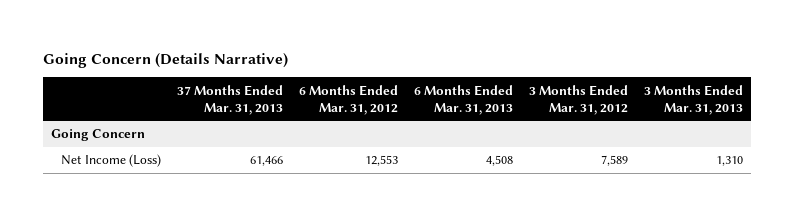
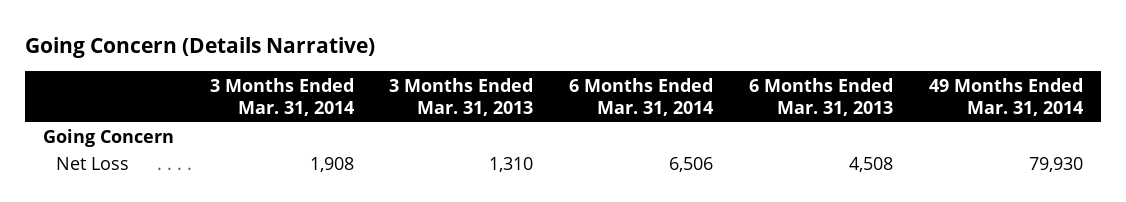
[177,84,284,115] 37 Months Ended Mar. 31, 2013 -> none
[299,84,399,115] 6 Months Ended Mar. 31, 2012 -> none
[528,84,628,115] 3 Months Ended Mar. 31, 2012 -> none
none -> [209,77,354,117] 3 Months Ended Mar. 31, 2014
none -> [569,77,714,117] 6 Months Ended Mar. 31, 2014
none -> [928,77,1083,117] 49 Months Ended Mar. 31, 2014
[61,154,162,168] Net Income (Loss) -> [56,157,130,171] Net Loss

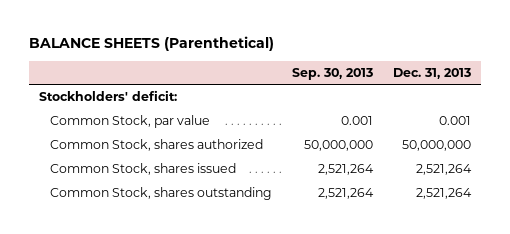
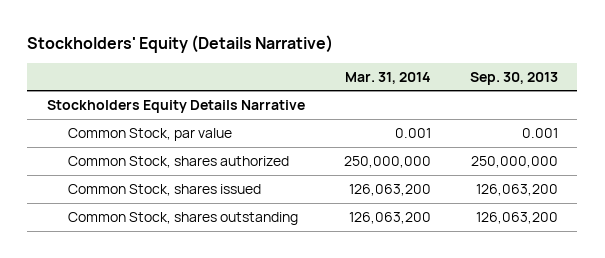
[29,36,275,52] BALANCE SHEETS (Parenthetical) -> [27,34,334,53] Stockholders' Equity (Details Narrative)
[392,67,471,79] Dec. 31, 2013 -> none
none -> [344,71,431,84] Mar. 31, 2014
[39,90,178,102] Stockholders' deficit: -> none
none -> [46,99,305,113] Stockholders Equity Details Narrative
[304,140,374,152] 50,000,000 -> [470,155,558,168] 250,000,000
[318,164,375,176] 2,521,264 -> [475,183,558,196] 126,063,200
[318,188,375,200] 2,521,264 -> [475,211,558,224] 126,063,200

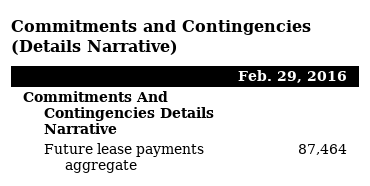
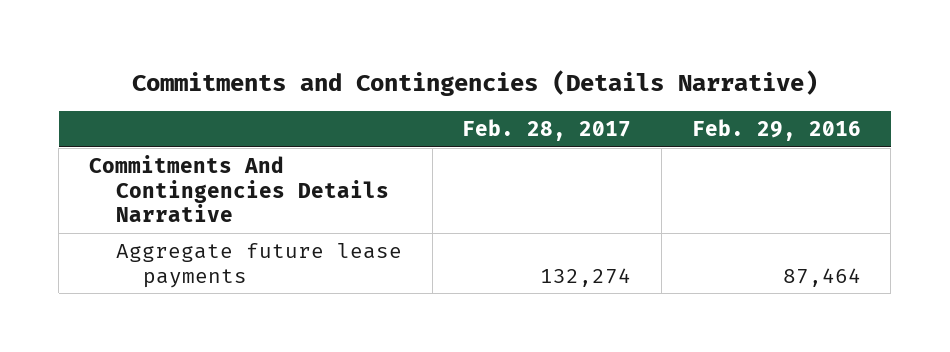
none -> [462,119,632,142] Feb. 28, 2017
[43,143,204,174] Future lease payments aggregate -> [116,242,403,288] Aggregate future lease payments

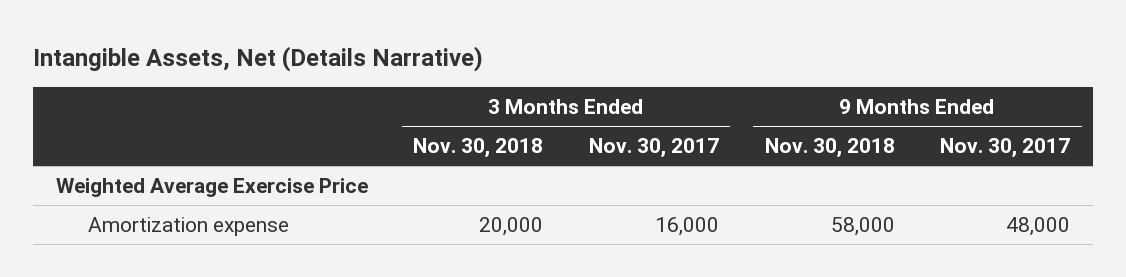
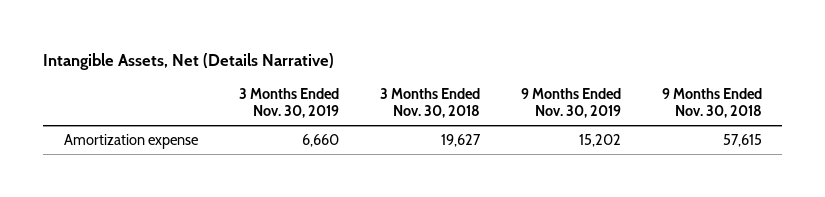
[589,138,720,159] Nov. 30, 2017 -> none
[940,138,1071,159] Nov. 30, 2017 -> none
none -> [238,88,339,119] 3 Months Ended Nov. 30, 2019
none -> [520,88,621,119] 9 Months Ended Nov. 30, 2019
[55,178,368,198] Weighted Average Exercise Price -> none
[479,217,544,237] 20,000 -> [440,133,481,147] 19,627
[830,217,895,237] 58,000 -> [722,133,762,147] 57,615

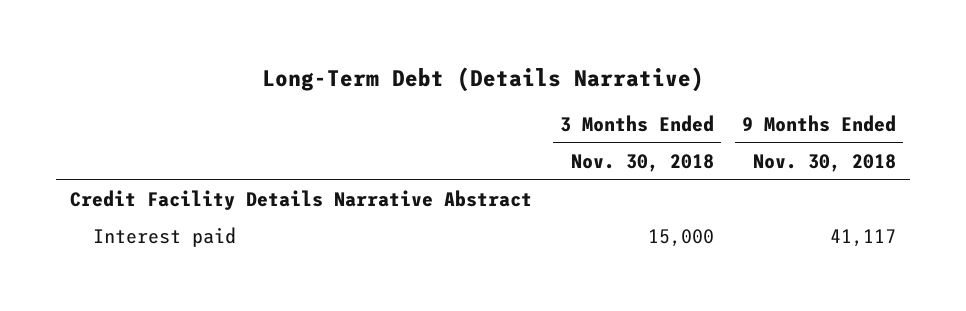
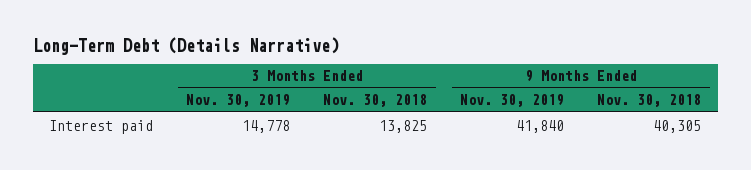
none -> [186,94,291,108] Nov. 30, 2019
none -> [460,94,565,108] Nov. 30, 2019
[69,190,532,211] Credit Facility Details Narrative Abstract -> none
[647,229,714,248] 15,000 -> [379,119,428,133] 13,825
[829,229,896,248] 41,117 -> [653,119,702,133] 40,305

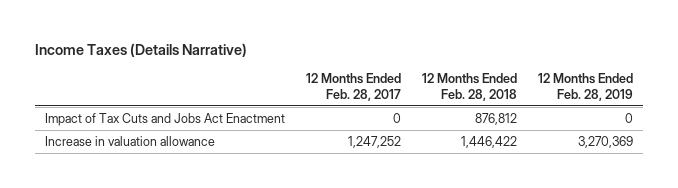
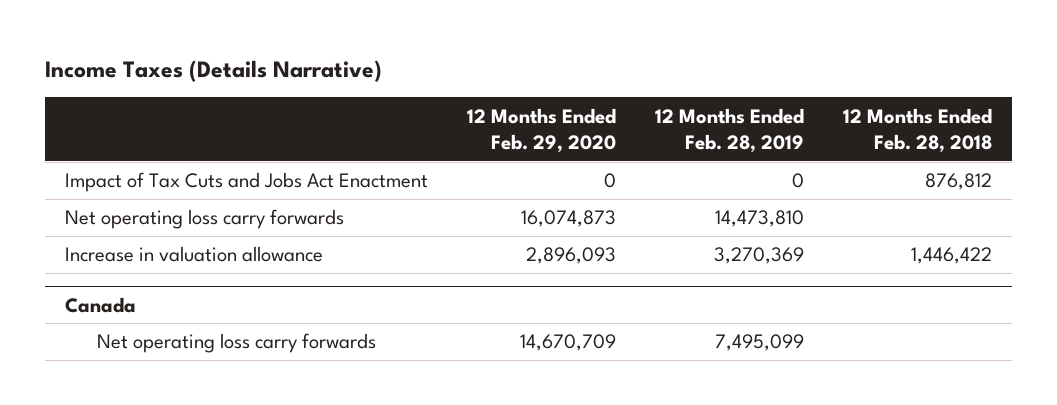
[306,72,402,102] 12 Months Ended Feb. 28, 2017 -> none
none -> [466,107,616,154] 12 Months Ended Feb. 29, 2020
none -> [64,209,344,230] Net operating loss carry forwards
none -> [64,296,136,313] Canada
none -> [97,333,377,354] Net operating loss carry forwards

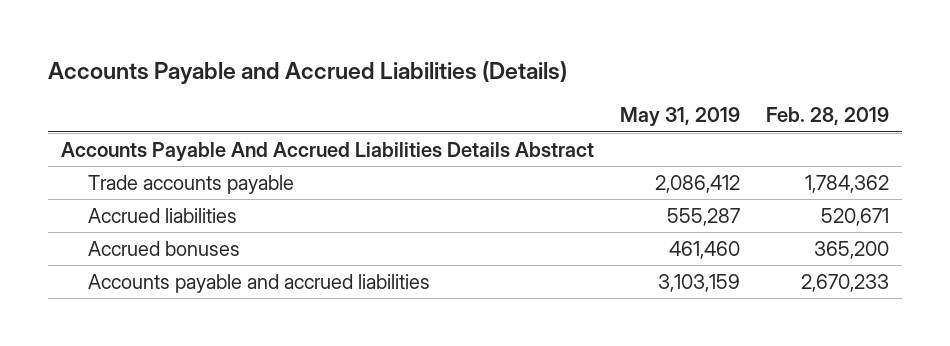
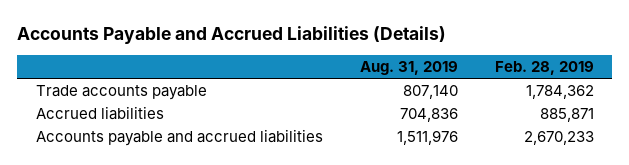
[619,107,740,128] May 31, 2019 -> none
none -> [359,61,458,76] Aug. 31, 2019
[60,141,594,162] Accounts Payable And Accrued Liabilities Details Abstract -> none
[88,240,241,256] Accrued bonuses -> none
[820,207,889,226] 520,671 -> [539,108,594,123] 885,871

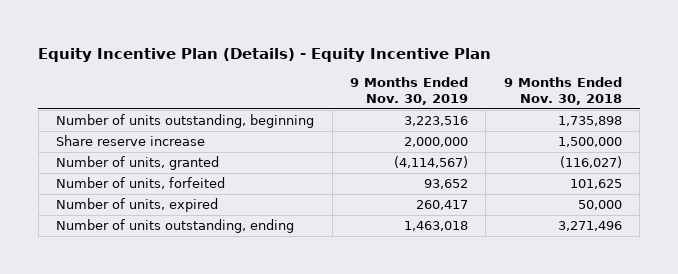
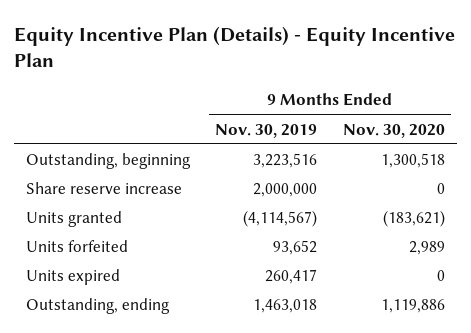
[503,77,622,105] 9 Months Ended Nov. 30, 2018 -> none
none -> [342,123,445,138] Nov. 30, 2020
[56,114,315,129] Number of units outstanding, beginning -> [26,153,192,170] Outstanding, beginning
[56,156,220,171] Number of units, granted -> [26,211,123,228] Units granted
[56,177,226,190] Number of units, forfeited -> [26,240,129,253] Units forfeited
[56,198,219,213] Number of units, expired -> [26,269,121,286] Units expired
[56,219,295,234] Number of units outstanding, ending -> [26,298,171,315] Outstanding, ending

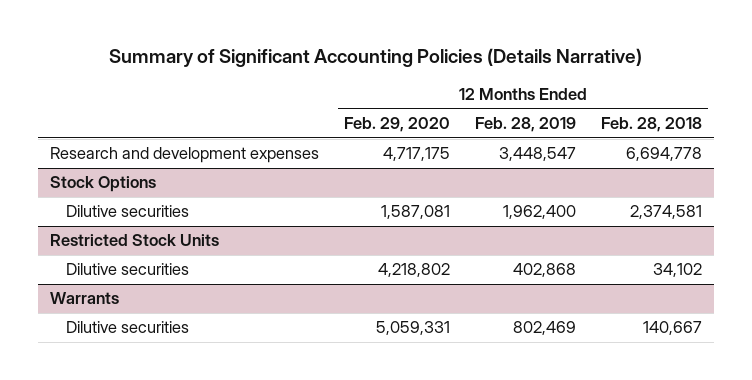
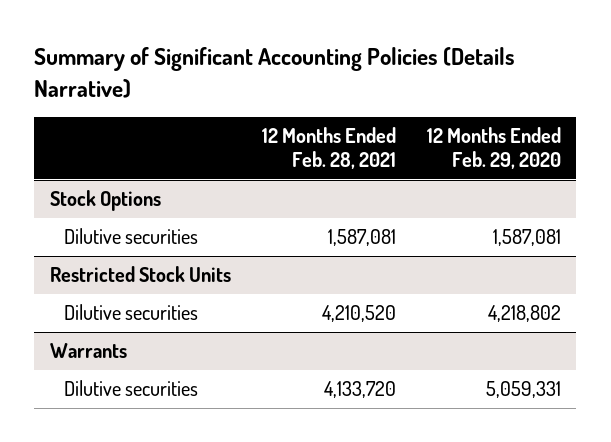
[475,117,577,133] Feb. 28, 2019 -> none
[600,117,702,133] Feb. 28, 2018 -> none
none -> [261,126,396,170] 12 Months Ended Feb. 28, 2021
[50,147,320,164] Research and development expenses -> none

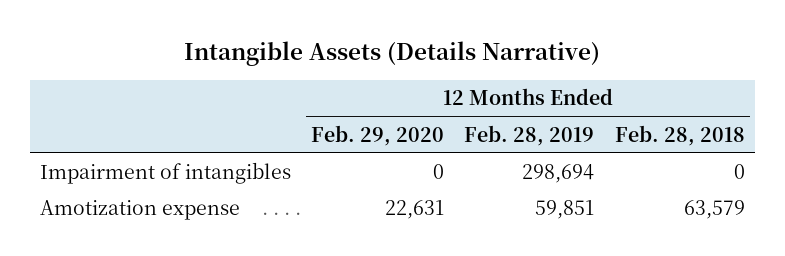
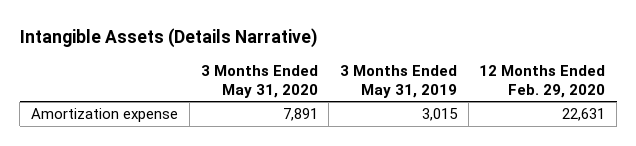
[464,124,595,146] Feb. 28, 2019 -> none
[614,124,745,146] Feb. 28, 2018 -> none
none -> [200,64,318,98] 3 Months Ended May 31, 2020
none -> [339,64,457,98] 3 Months Ended May 31, 2019
[39,162,291,185] Impairment of intangibles -> none
[39,200,240,221] Amotization expense -> [31,108,179,123] Amortization expense

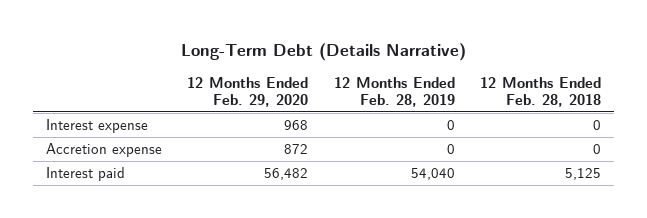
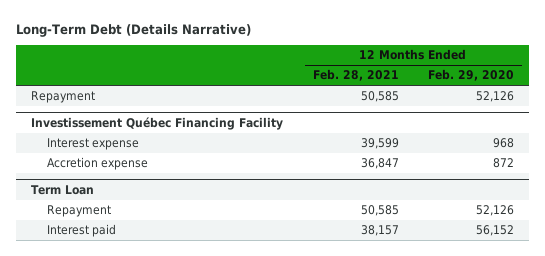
[333,76,455,108] 12 Months Ended Feb. 28, 2019 -> none
[480,76,602,108] 12 Months Ended Feb. 28, 2018 -> none
none -> [312,69,399,82] Feb. 28, 2021
none -> [30,91,95,104] Repayment
none -> [30,117,283,131] Investissement Québec Financing Facility
none -> [30,185,94,196] Term Loan
none -> [47,205,112,218] Repayment
[264,167,309,180] 56,482 -> [476,225,515,237] 56,152

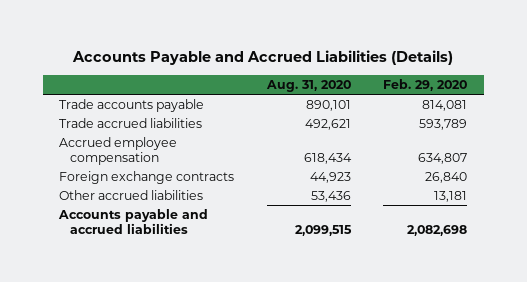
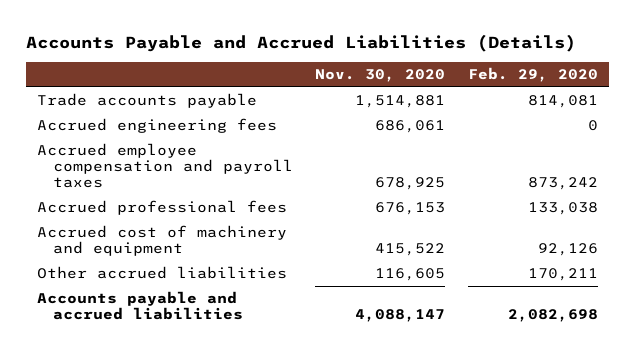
[265,79,351,92] Aug. 31, 2020 -> none
none -> [315,69,446,83] Nov. 30, 2020
[59,171,235,185] Foreign exchange contracts -> none
[59,118,203,129] Trade accrued liabilities -> [37,118,278,134] Accrued engineering fees
[419,119,468,131] 593,789 -> [588,120,599,132] 0
[59,137,178,166] Accrued employee compensation -> [37,143,293,189] Accrued employee compensation and payroll taxes
[418,153,468,165] 634,807 -> [528,177,599,191] 873,242
none -> [37,200,288,216] Accrued professional fees
none -> [37,225,288,257] Accrued cost of machinery and equipment
[434,191,468,203] 13,181 -> [528,268,599,282] 170,211

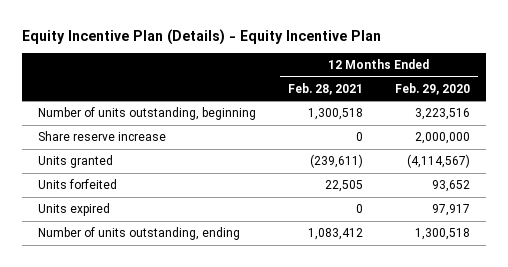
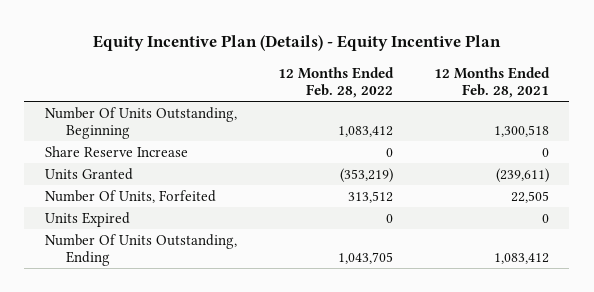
[394,82,470,95] Feb. 29, 2020 -> none
none -> [277,67,394,99] 12 Months Ended Feb. 28, 2022
[37,107,256,121] Number of units outstanding, beginning -> [44,106,237,139] Number Of Units Outstanding, Beginning
[37,131,166,142] Share reserve increase -> [44,145,188,157] Share Reserve Increase
[37,155,113,169] Units granted -> [44,167,133,180] Units Granted
[37,179,117,190] Units forfeited -> [44,189,216,203] Number Of Units, Forfeited
[37,203,110,217] Units expired -> [44,211,130,227] Units Expired
[37,227,240,241] Number of units outstanding, ending -> [44,233,237,266] Number Of Units Outstanding, Ending

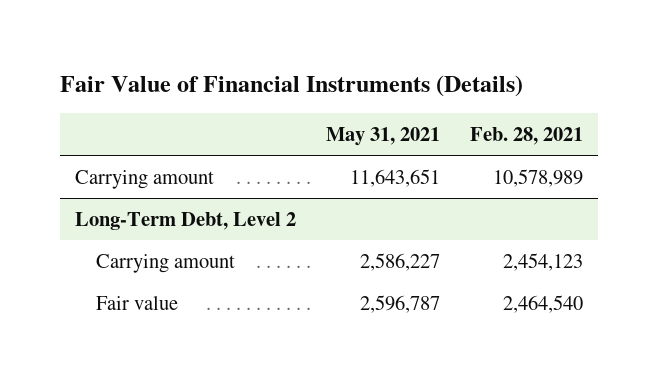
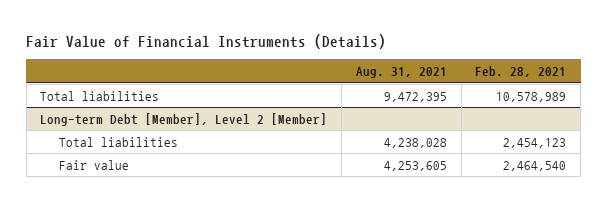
[326,126,441,146] May 31, 2021 -> none
none -> [355,66,447,78] Aug. 31, 2021
[75,169,215,189] Carrying amount -> [40,90,160,101] Total liabilities
[75,211,297,230] Long-Term Debt, Level 2 -> [40,112,328,126] Long-term Debt [Member], Level 2 [Member]
[95,253,235,273] Carrying amount -> [58,136,178,147] Total liabilities

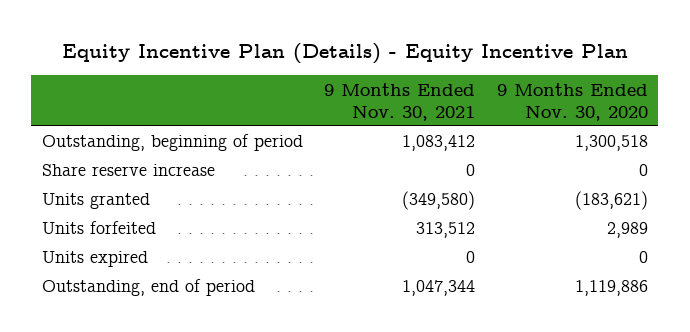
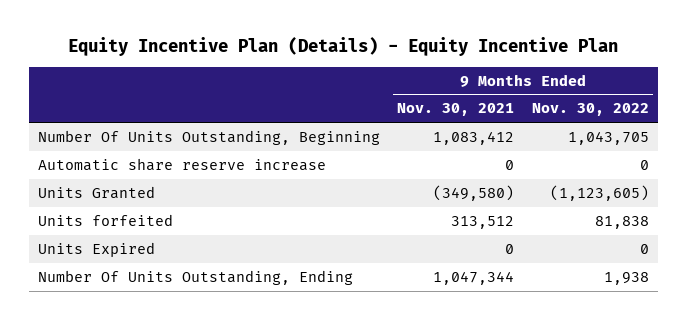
[496,82,648,121] 9 Months Ended Nov. 30, 2020 -> none
none -> [531,103,649,117] Nov. 30, 2022
[42,134,304,152] Outstanding, beginning of period -> [38,129,381,145] Number Of Units Outstanding, Beginning
[42,164,216,177] Share reserve increase -> [38,157,327,171] Automatic share reserve increase
[42,193,151,210] Units granted -> [38,185,156,199] Units Granted
[42,251,149,268] Units expired -> [38,241,156,257] Units Expired
[42,279,256,297] Outstanding, end of period -> [38,269,354,285] Number Of Units Outstanding, Ending

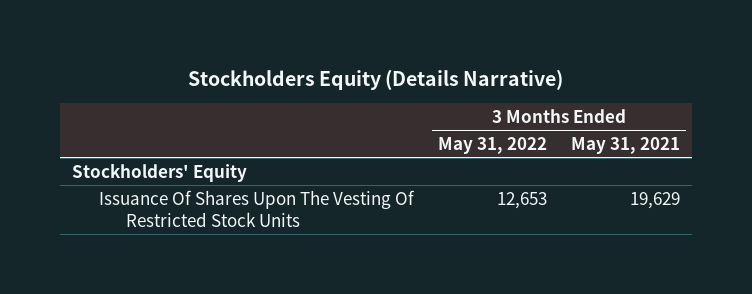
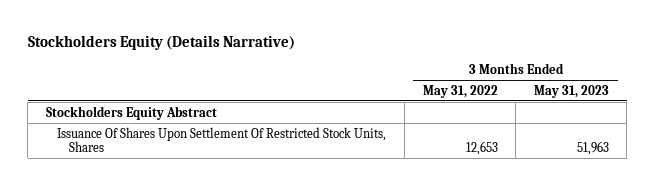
[571,136,681,154] May 31, 2021 -> none
none -> [533,84,609,98] May 31, 2023
[71,162,247,182] Stockholders' Equity -> [45,105,217,120] Stockholders Equity Abstract
[99,189,416,227] Issuance Of Shares Upon The Vesting Of Restricted Stock Units -> [57,126,387,153] Issuance Of Shares Upon Settlement Of Restricted Stock Units, Shares

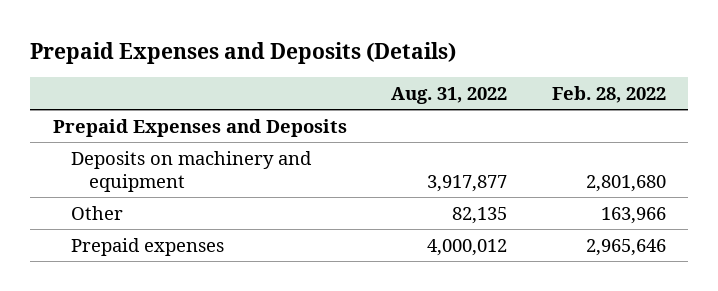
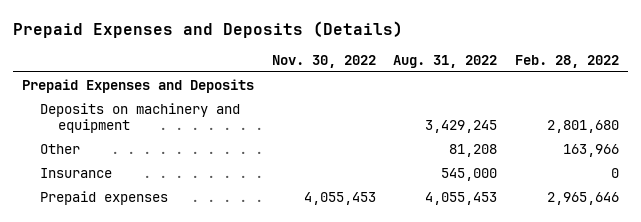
none -> [271,55,376,69] Nov. 30, 2022
[427,174,508,192] 3,917,877 -> [425,120,498,134] 3,429,245
[452,206,508,224] 82,135 -> [449,143,498,157] 81,208
none -> [39,167,112,178] Insurance
[427,238,508,256] 4,000,012 -> [425,191,498,205] 4,055,453

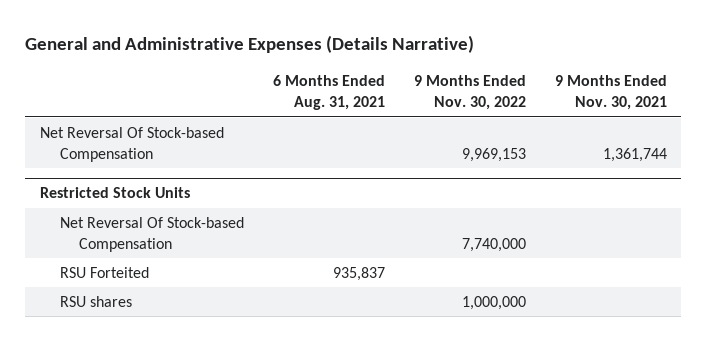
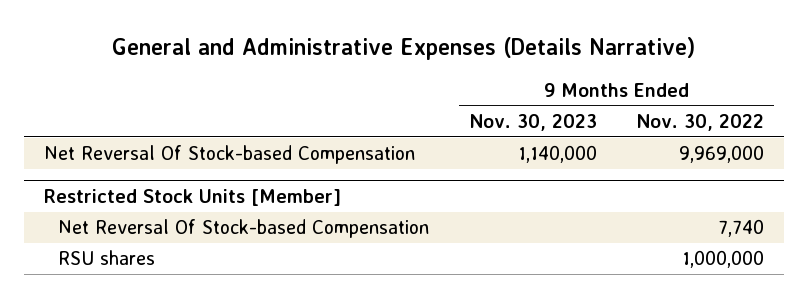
[272,75,385,111] 6 Months Ended Aug. 31, 2021 -> none
[554,75,667,111] 9 Months Ended Nov. 30, 2021 -> none
none -> [468,114,597,132] Nov. 30, 2023
[59,266,149,278] RSU Forteited -> none
[461,147,526,162] 9,969,153 -> [679,145,765,164] 9,969,000
[39,187,190,199] Restricted Stock Units -> [43,189,341,207] Restricted Stock Units [Member]
[461,237,526,252] 7,740,000 -> [718,219,765,238] 7,740

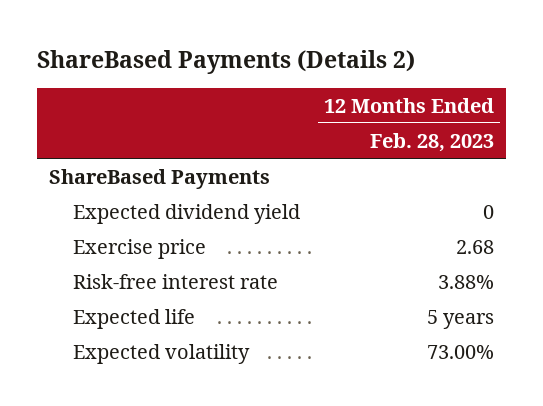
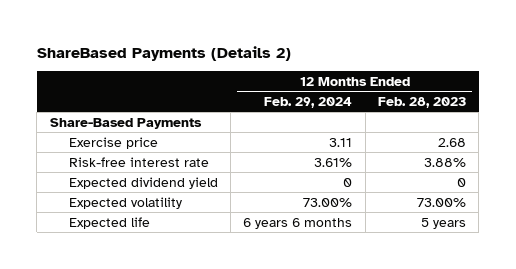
none -> [264,96,353,108] Feb. 29, 2024
[49,168,271,189] ShareBased Payments -> [49,117,202,129] Share-Based Payments
[72,203,300,224] Expected dividend yield -> [68,176,218,189] Expected dividend yield
[72,308,195,329] Expected life -> [68,216,150,229] Expected life

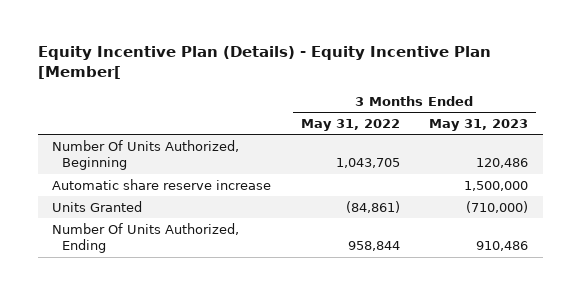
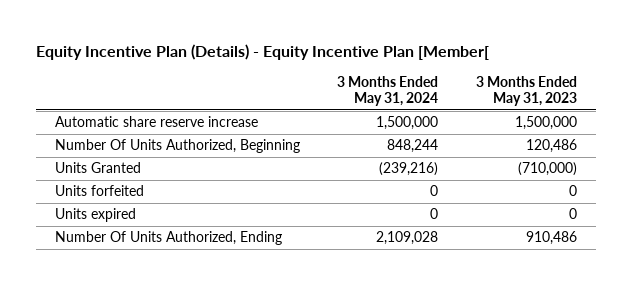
[300,118,400,131] May 31, 2022 -> none
none -> [337,76,439,107] 3 Months Ended May 31, 2024
[52,139,240,171] Number Of Units Authorized, Beginning -> [54,139,300,154] Number Of Units Authorized, Beginning
none -> [54,185,144,197] Units forfeited
none -> [54,208,136,223] Units expired

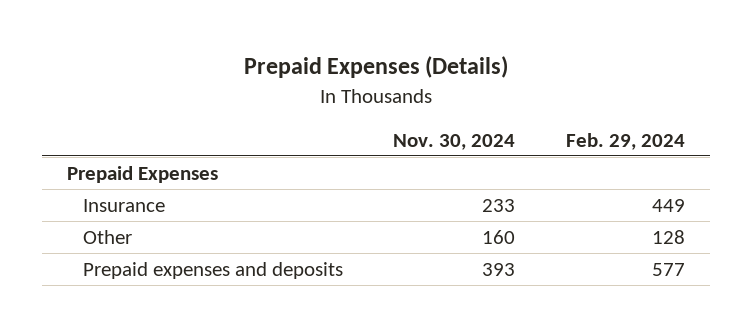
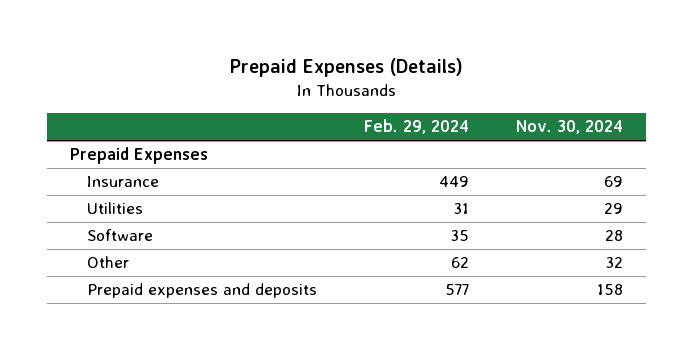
[482,198,516,212] 233 -> [603,176,623,188] 69
none -> [87,202,144,215] Utilities
none -> [87,229,154,242] Software
[482,229,516,244] 160 -> [604,257,623,269] 32
[651,229,685,244] 128 -> [451,257,470,269] 62
[482,262,516,276] 393 -> [596,284,623,296] 158

